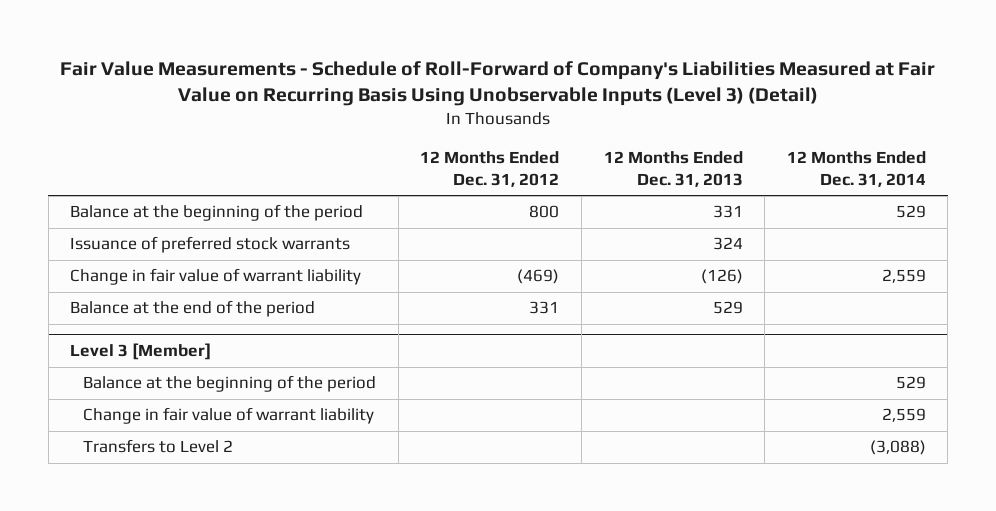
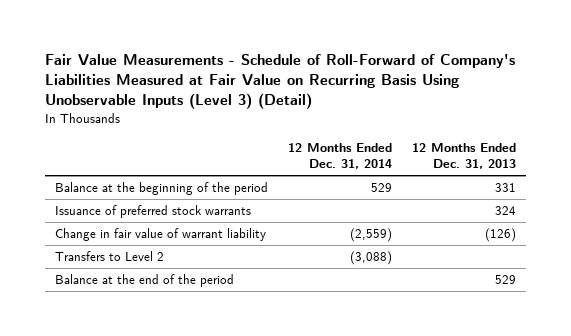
[420,150,560,187] 12 Months Ended Dec. 31, 2012 -> none
[70,343,212,361] Level 3 [Member] -> none
[83,375,377,393] Balance at the beginning of the period -> none
[83,407,375,425] Change in fair value of warrant liability -> none
[881,269,926,284] 2,559 -> [350,228,393,243] (2,559)
[70,300,316,318] Balance at the end of the period -> [55,274,235,288] Balance at the end of the period

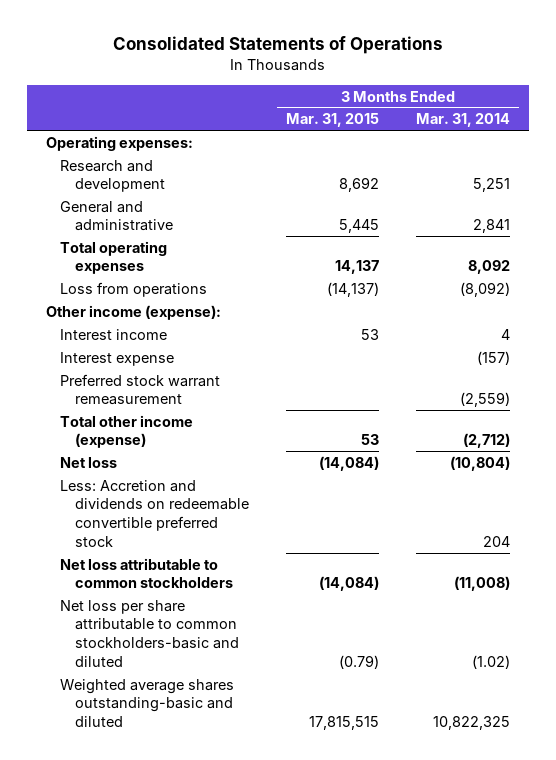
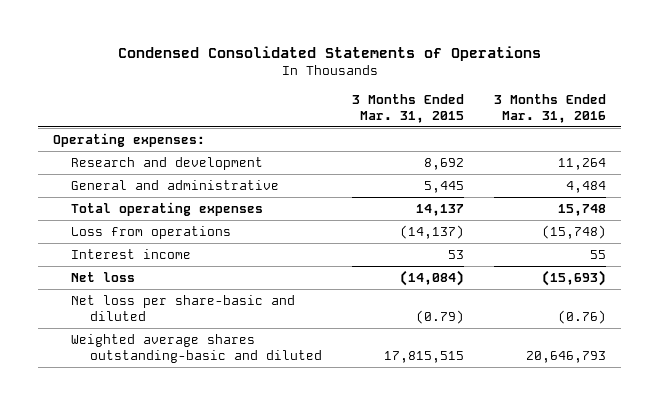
[112,36,443,55] Consolidated Statements of Operations -> [117,45,541,61] Condensed Consolidated Statements of Operations
[415,113,510,128] Mar. 31, 2014 -> none
none -> [494,93,607,123] 3 Months Ended Mar. 31, 2016
[45,304,221,320] Other income (expense): -> none
[60,351,175,366] Interest expense -> none
[60,373,221,406] Preferred stock warrant remeasurement -> none
[60,414,194,449] Total other income (expense) -> none
[60,479,249,547] Less: Accretion and dividends on redeemable convertible preferred stock -> none
[60,557,233,589] Net loss attributable to common stockholders -> none
[60,599,239,667] Net loss per share attributable to common stockholders-basic and diluted -> [71,294,296,321] Net loss per share-basic and diluted

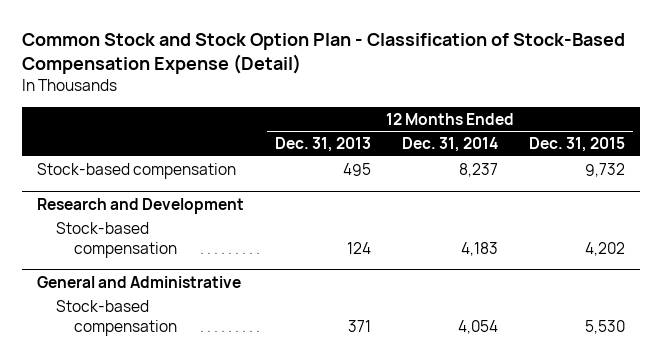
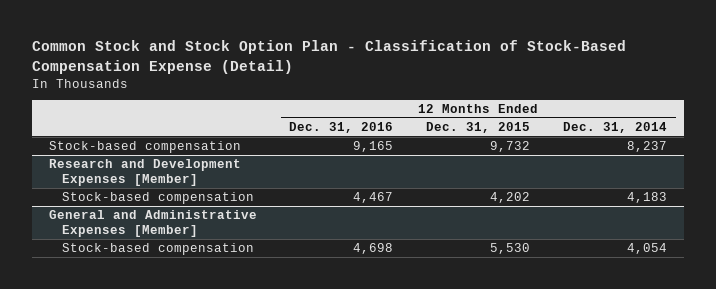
[274,137,371,153] Dec. 31, 2013 -> none
none -> [289,121,394,133] Dec. 31, 2016
[37,197,245,214] Research and Development -> [48,159,241,186] Research and Development Expenses [Member]
[37,275,242,288] General and Administrative -> [48,210,257,237] General and Administrative Expenses [Member]

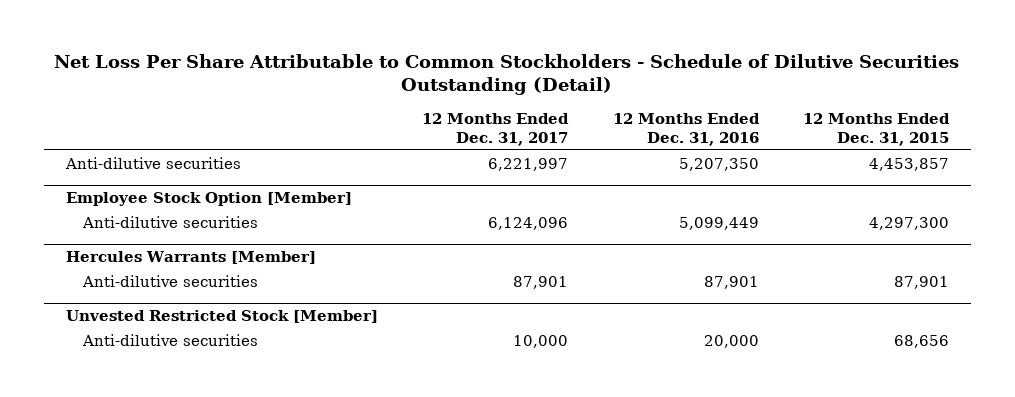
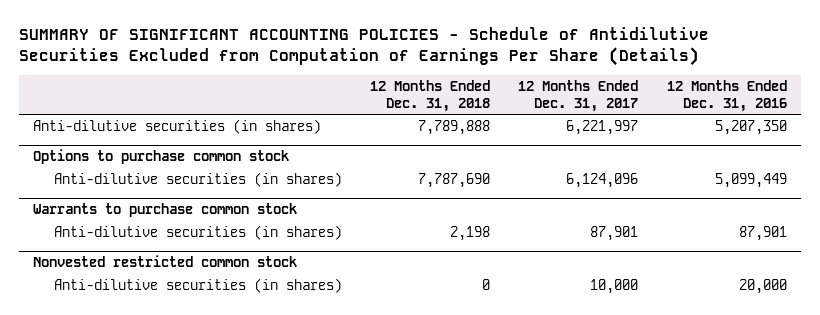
[54,53,960,96] Net Loss Per Share Attributable to Common Stockholders - Schedule of Dilutive Securities Outstanding (Detail) -> [19,27,710,67] SUMMARY OF SIGNIFICANT ACCOUNTING POLICIES - Schedule of Antidilutive Securities Excluded from Computation of Earnings Per Share (Details)
[802,113,950,146] 12 Months Ended Dec. 31, 2015 -> none
none -> [370,79,491,112] 12 Months Ended Dec. 31, 2018
[65,156,242,169] Anti-dilutive securities -> [33,118,322,134] Anti-dilutive securities (in shares)
[66,192,353,207] Employee Stock Option [Member] -> [33,149,290,165] Options to purchase common stock
[81,215,258,228] Anti-dilutive securities -> [53,171,342,187] Anti-dilutive securities (in shares)
[66,251,317,265] Hercules Warrants [Member] -> [33,203,298,218] Warrants to purchase common stock
[81,274,258,287] Anti-dilutive securities -> [53,224,342,240] Anti-dilutive securities (in shares)
[66,310,379,324] Unvested Restricted Stock [Member] -> [33,255,298,268] Nonvested restricted common stock
[81,333,258,346] Anti-dilutive securities -> [53,277,342,293] Anti-dilutive securities (in shares)

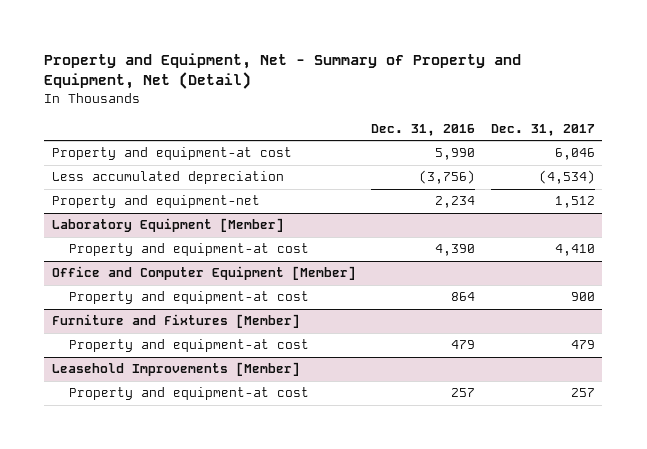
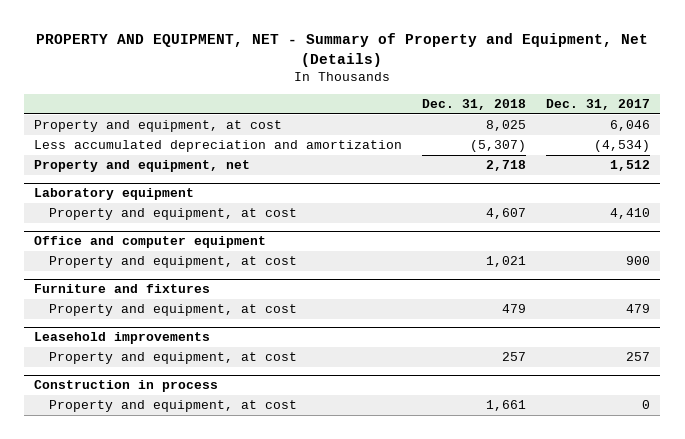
[44,52,522,90] Property and Equipment, Net - Summary of Property and Equipment, Net (Detail) -> [36,32,649,67] PROPERTY AND EQUIPMENT, NET - Summary of Property and Equipment, Net (Details)
[371,123,476,136] Dec. 31, 2016 -> none
none -> [422,99,527,111] Dec. 31, 2018
[52,147,293,161] Property and equipment-at cost -> [34,120,283,133] Property and equipment, at cost
[52,171,285,185] Less accumulated depreciation -> [34,140,403,153] Less accumulated depreciation and amortization
[52,195,261,209] Property and equipment-net -> [34,160,251,173] Property and equipment, net
[52,218,285,233] Laboratory Equipment [Member] -> [34,188,195,201] Laboratory equipment
[68,243,309,257] Property and equipment-at cost -> [49,208,298,221] Property and equipment, at cost
[52,266,357,281] Office and Computer Equipment [Member] -> [34,236,267,249] Office and computer equipment
[68,291,309,305] Property and equipment-at cost -> [49,256,298,269] Property and equipment, at cost
[52,314,301,329] Furniture and Fixtures [Member] -> [34,284,211,294] Furniture and fixtures
[68,339,309,353] Property and equipment-at cost -> [49,304,298,317] Property and equipment, at cost
[52,362,301,377] Leasehold Improvements [Member] -> [34,332,211,345] Leasehold improvements
[68,387,309,401] Property and equipment-at cost -> [49,352,298,365] Property and equipment, at cost
none -> [34,380,219,393] Construction in process
none -> [49,400,298,413] Property and equipment, at cost

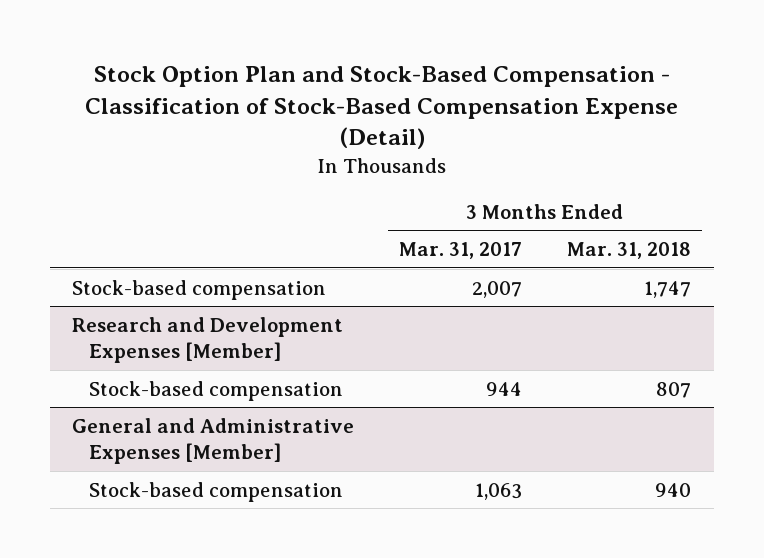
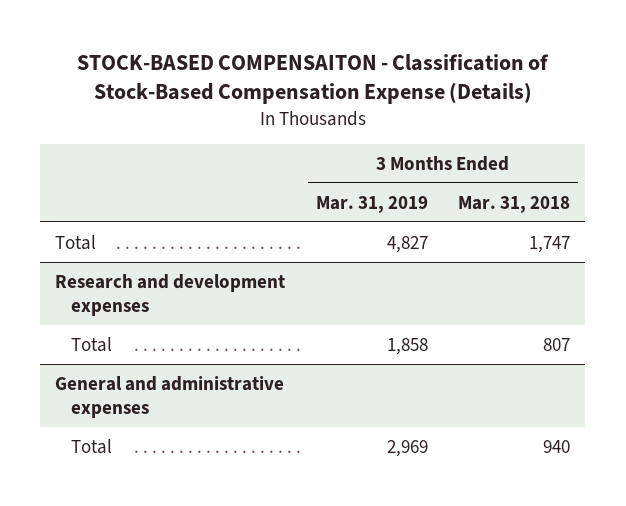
[84,65,678,150] Stock Option Plan and Stock-Based Compensation - Classification of Stock-Based Compensation Expense (Detail) -> [76,53,549,105] STOCK-BASED COMPENSAITON - Classification of Stock-Based Compensation Expense (Details)
[399,242,523,260] Mar. 31, 2017 -> none
none -> [315,195,428,213] Mar. 31, 2019
[72,279,327,300] Stock-based compensation -> [55,234,97,250] Total
[72,316,344,364] Research and Development Expenses [Member] -> [55,273,286,316] Research and development expenses
[88,380,343,401] Stock-based compensation -> [70,336,112,352] Total
[72,417,355,465] General and Administrative Expenses [Member] -> [55,375,285,418] General and administrative expenses
[88,481,343,502] Stock-based compensation -> [70,438,112,454] Total

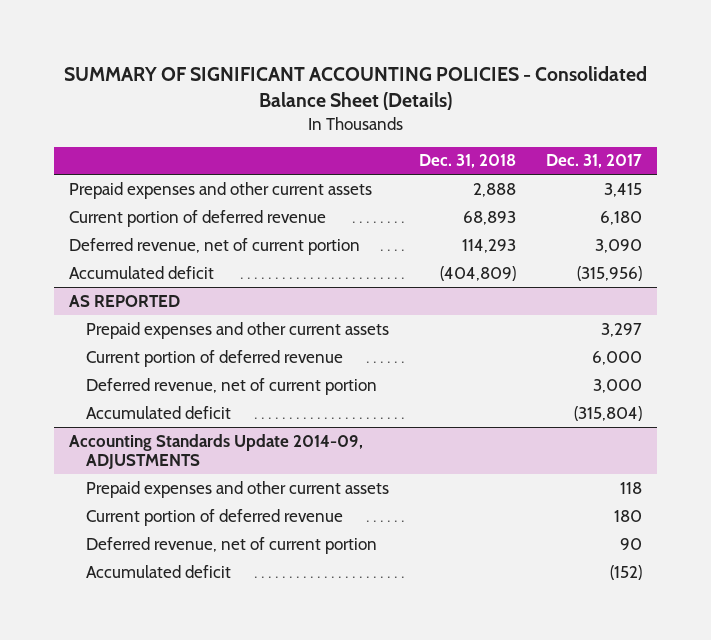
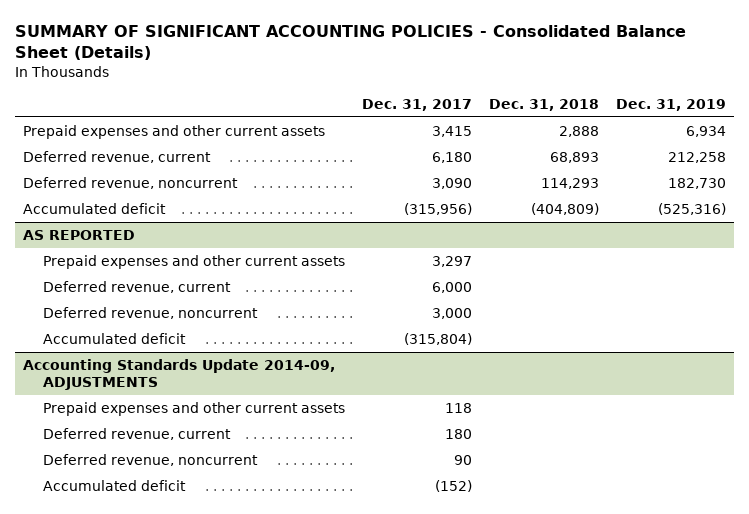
none -> [615,99,726,112] Dec. 31, 2019
[69,209,327,227] Current portion of deferred revenue -> [23,150,212,163] Deferred revenue, current
[69,237,361,255] Deferred revenue, net of current portion -> [23,176,239,189] Deferred revenue, noncurrent
[85,349,343,367] Current portion of deferred revenue -> [42,280,231,293] Deferred revenue, current
[85,377,377,395] Deferred revenue, net of current portion -> [42,306,258,319] Deferred revenue, noncurrent
[85,508,343,526] Current portion of deferred revenue -> [42,427,231,440] Deferred revenue, current
[85,536,377,554] Deferred revenue, net of current portion -> [42,453,258,466] Deferred revenue, noncurrent

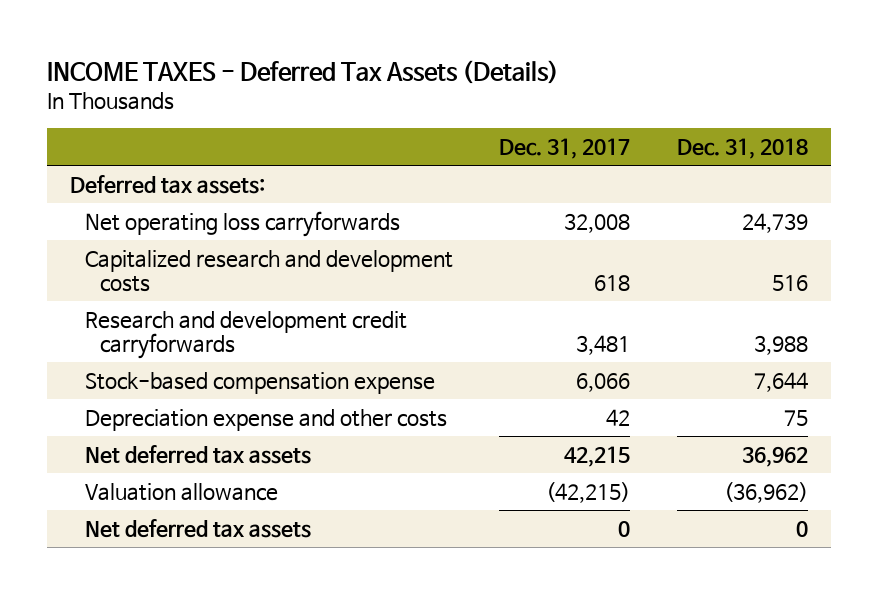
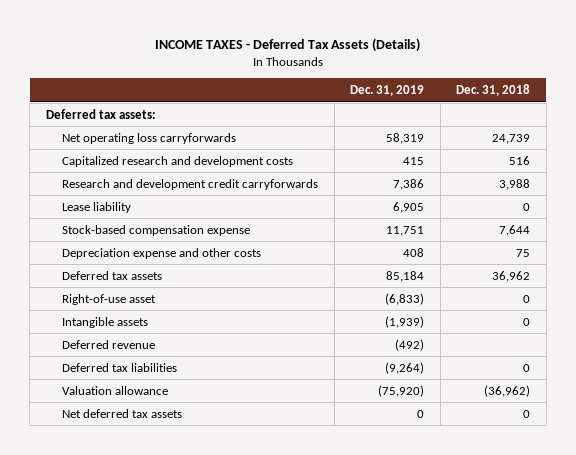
[499,138,631,160] Dec. 31, 2017 -> none
none -> [350,84,425,96] Dec. 31, 2019
none -> [62,201,132,213] Lease liability
[85,444,312,464] Net deferred tax assets -> [62,270,163,280] Deferred tax assets
none -> [62,293,157,305] Right-of-use asset
none -> [62,316,149,328] Intangible assets
none -> [62,339,156,349] Deferred revenue
none -> [62,362,178,372] Deferred tax liabilities

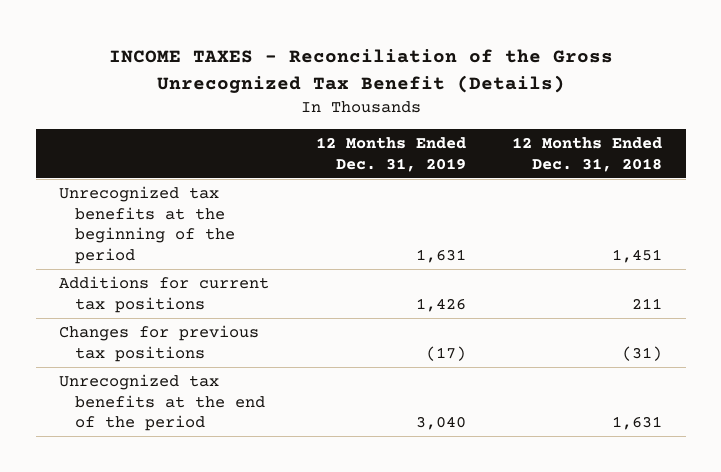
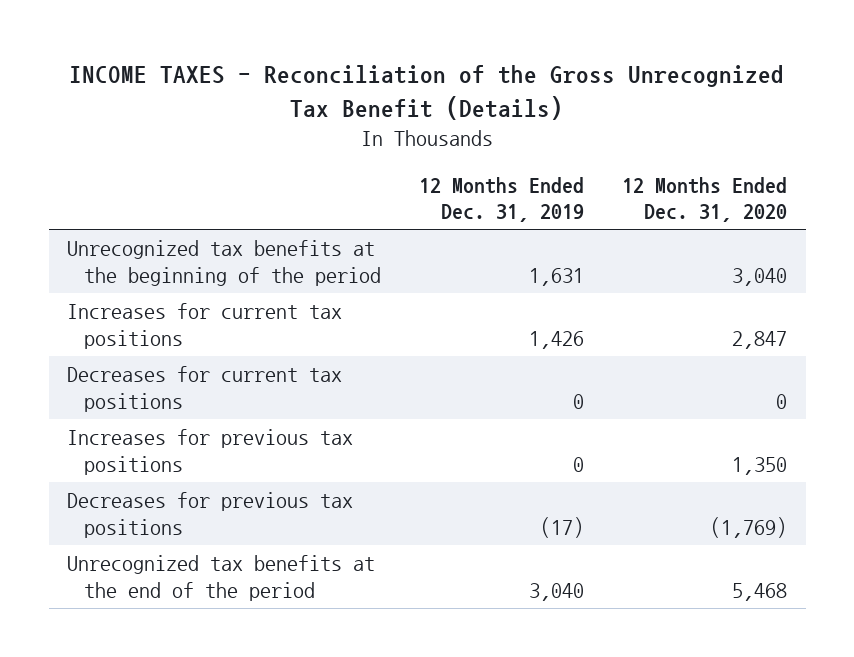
[512,137,663,172] 12 Months Ended Dec. 31, 2018 -> none
none -> [621,176,787,222] 12 Months Ended Dec. 31, 2020
[58,276,269,313] Additions for current tax positions -> [67,303,343,349] Increases for current tax positions
none -> [67,366,343,412] Decreases for current tax positions
none -> [67,429,354,475] Increases for previous tax positions
[58,325,259,362] Changes for previous tax positions -> [67,492,354,538] Decreases for previous tax positions

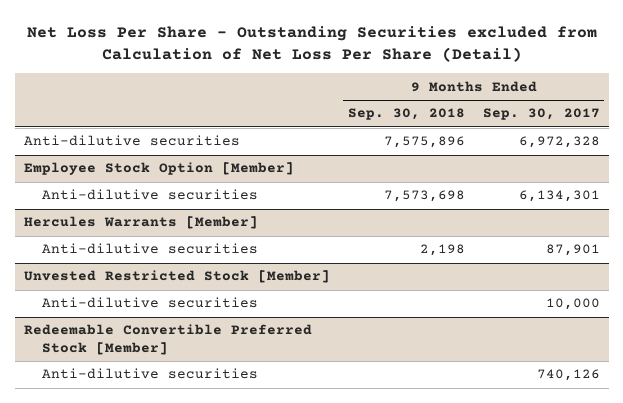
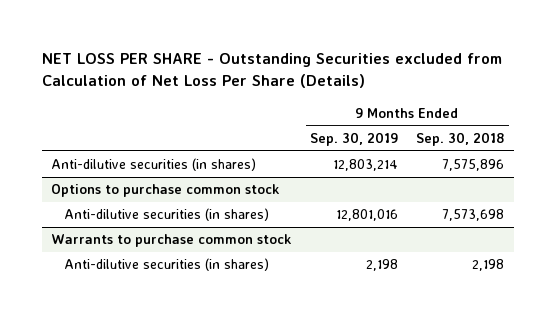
[26,25,597,63] Net Loss Per Share - Outstanding Securities excluded from Calculation of Net Loss Per Share (Detail) -> [42,53,503,88] NET LOSS PER SHARE - Outstanding Securities excluded from Calculation of Net Loss Per Share (Details)
[482,108,600,121] Sep. 30, 2017 -> none
none -> [310,131,399,146] Sep. 30, 2019
[23,270,330,284] Unvested Restricted Stock [Member] -> none
[41,297,258,309] Anti-dilutive securities -> none
[23,324,312,355] Redeemable Convertible Preferred Stock [Member] -> none
[41,368,258,380] Anti-dilutive securities -> none
[23,135,240,147] Anti-dilutive securities -> [51,158,257,172] Anti-dilutive securities (in shares)
[23,162,294,176] Employee Stock Option [Member] -> [51,184,281,198] Options to purchase common stock
[41,189,258,201] Anti-dilutive securities -> [63,208,269,222] Anti-dilutive securities (in shares)
[23,216,258,230] Hercules Warrants [Member] -> [51,234,293,248] Warrants to purchase common stock
[41,243,258,255] Anti-dilutive securities -> [63,258,269,272] Anti-dilutive securities (in shares)

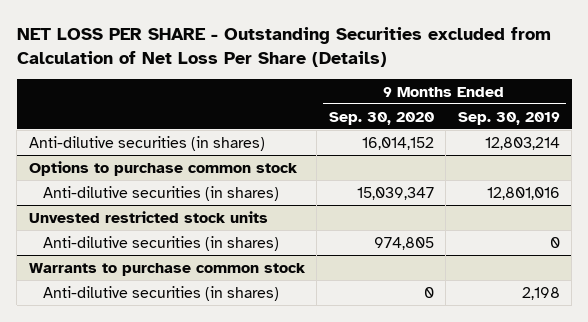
[416,131,505,146] Sep. 30, 2018 -> none
none -> [328,111,434,125] Sep. 30, 2020
none -> [28,210,268,223] Unvested restricted stock units
none -> [42,235,279,251] Anti-dilutive securities (in shares)

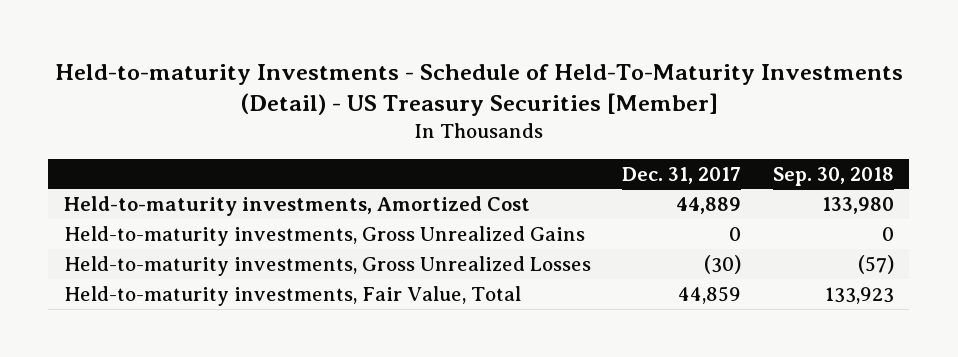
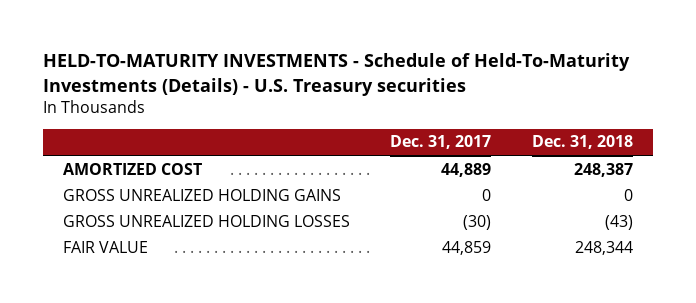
[54,63,903,117] Held-to-maturity Investments - Schedule of Held-To-Maturity Investments (Detail) - US Treasury Securities [Member] -> [42,53,630,96] HELD-TO-MATURITY INVESTMENTS - Schedule of Held-To-Maturity Investments (Details) - U.S. Treasury securities
[772,166,894,186] Sep. 30, 2018 -> none
none -> [531,135,633,150] Dec. 31, 2018
[63,195,530,216] Held-to-maturity investments, Amortized Cost -> [62,162,202,175] AMORTIZED COST
[63,225,585,246] Held-to-maturity investments, Gross Unrealized Gains -> [62,188,341,201] GROSS UNREALIZED HOLDING GAINS
[63,255,591,276] Held-to-maturity investments, Gross Unrealized Losses -> [62,214,350,227] GROSS UNREALIZED HOLDING LOSSES
[63,285,521,306] Held-to-maturity investments, Fair Value, Total -> [62,240,148,253] FAIR VALUE

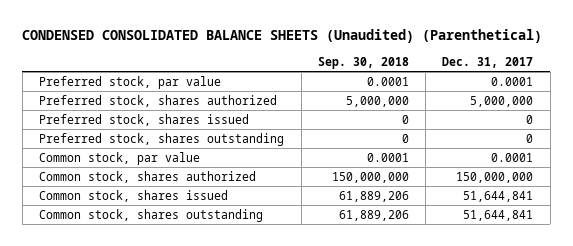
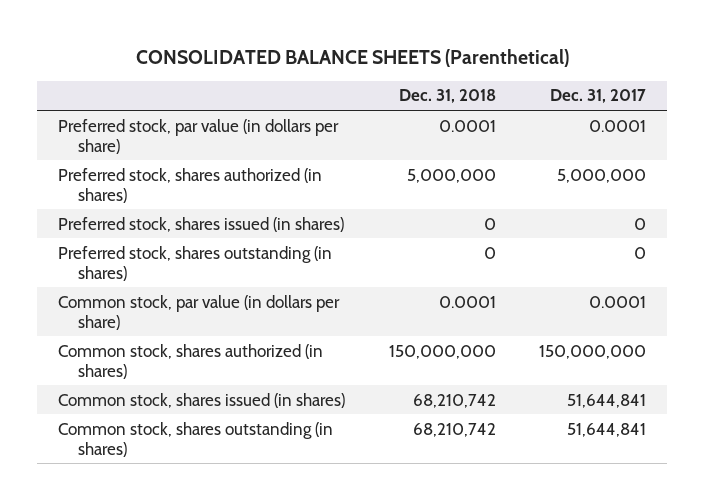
[22,29,543,44] CONDENSED CONSOLIDATED BALANCE SHEETS (Unaudited) (Parenthetical) -> [136,48,570,67] CONSOLIDATED BALANCE SHEETS (Parenthetical)
[317,56,409,69] Sep. 30, 2018 -> none
none -> [398,89,496,104] Dec. 31, 2018
[39,75,222,89] Preferred stock, par value -> [58,118,340,154] Preferred stock, par value (in dollars per share)
[39,94,278,107] Preferred stock, shares authorized -> [58,167,323,203] Preferred stock, shares authorized (in shares)
[39,113,250,126] Preferred stock, shares issued -> [58,216,345,232] Preferred stock, shares issued (in shares)
[39,132,285,146] Preferred stock, shares outstanding -> [58,245,333,281] Preferred stock, shares outstanding (in shares)
[39,151,201,165] Common stock, par value -> [58,294,341,330] Common stock, par value (in dollars per share)
[39,170,257,183] Common stock, shares authorized -> [58,343,324,379] Common stock, shares authorized (in shares)
[39,189,229,202] Common stock, shares issued -> [58,392,346,408] Common stock, shares issued (in shares)
[39,208,264,222] Common stock, shares outstanding -> [58,421,334,457] Common stock, shares outstanding (in shares)

